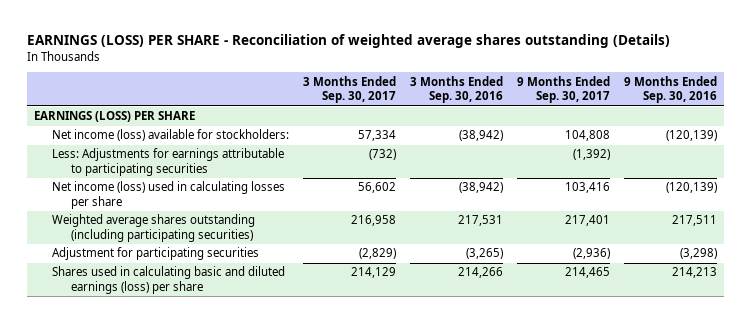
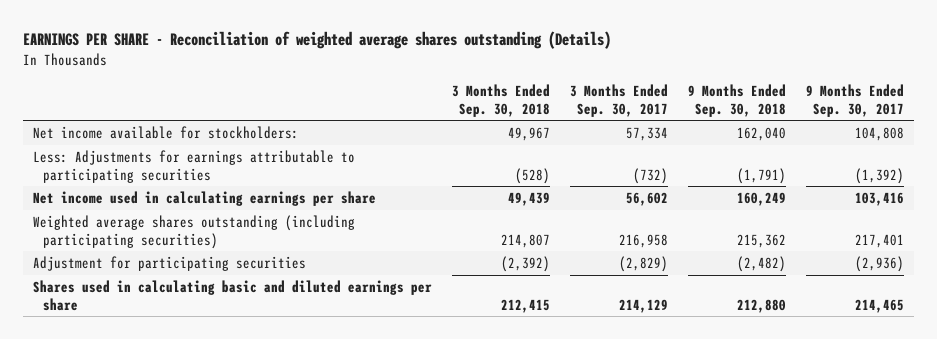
[27,34,671,49] EARNINGS (LOSS) PER SHARE - Reconciliation of weighted average shares outstanding (Details) -> [23,31,612,50] EARNINGS PER SHARE - Reconciliation of weighted average shares outstanding (Details)
[410,75,504,104] 3 Months Ended Sep. 30, 2016 -> none
[624,75,718,104] 9 Months Ended Sep. 30, 2016 -> none
none -> [451,83,550,117] 3 Months Ended Sep. 30, 2018
none -> [687,83,786,117] 9 Months Ended Sep. 30, 2018
[34,111,196,123] EARNINGS (LOSS) PER SHARE -> none
[52,129,290,142] Net income (loss) available for stockholders: -> [33,125,300,139] Net income available for stockholders:
[52,181,286,210] Net income (loss) used in calculating losses per share -> [33,190,377,206] Net income used in calculating earnings per share
[52,266,286,295] Shares used in calculating basic and diluted earnings (loss) per share -> [33,279,433,311] Shares used in calculating basic and diluted earnings per share

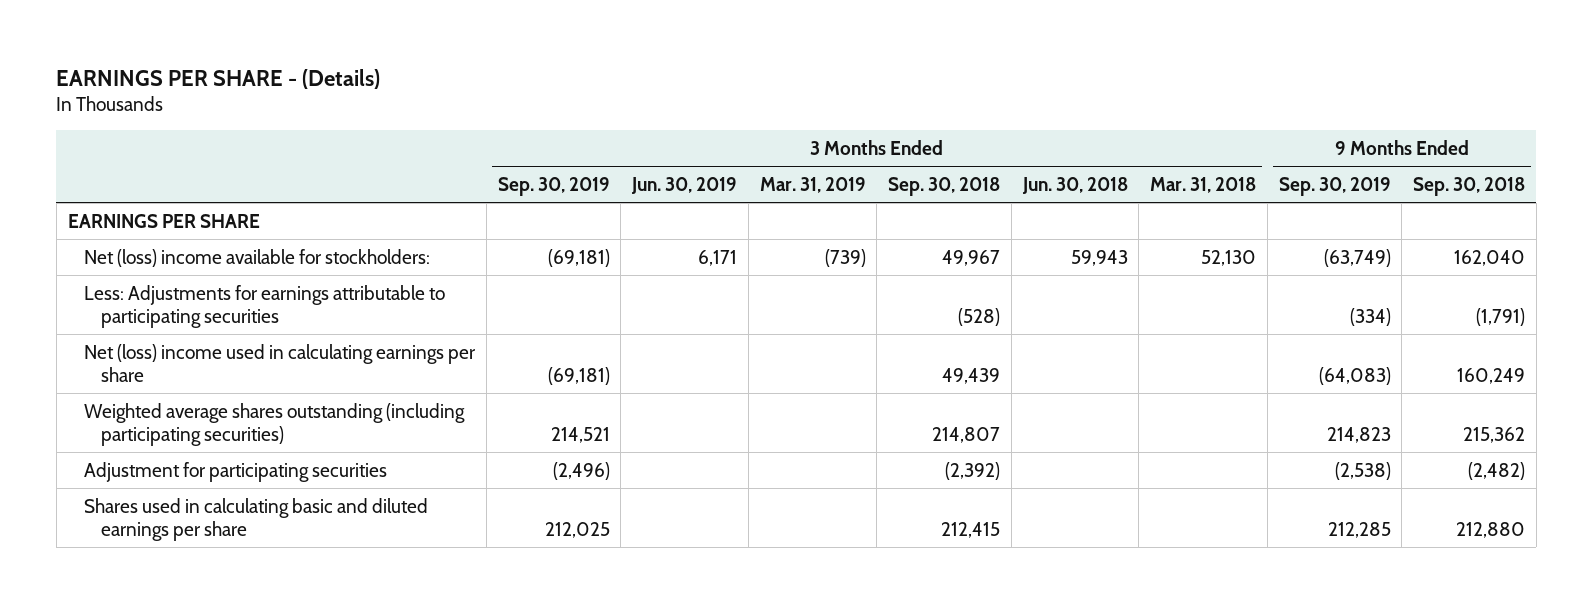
[23,31,612,50] EARNINGS PER SHARE - Reconciliation of weighted average shares outstanding (Details) -> [56,68,381,89] EARNINGS PER SHARE - (Details)
[569,83,668,117] 3 Months Ended Sep. 30, 2017 -> none
[805,83,904,117] 9 Months Ended Sep. 30, 2017 -> none
none -> [497,176,610,196] Sep. 30, 2019
none -> [631,176,738,194] Jun. 30, 2019
none -> [759,176,866,193] Mar. 31, 2019
none -> [1021,176,1128,194] Jun. 30, 2018
none -> [1150,176,1257,193] Mar. 31, 2018
none -> [1278,176,1391,196] Sep. 30, 2019
none -> [67,213,260,228] EARNINGS PER SHARE
[33,125,300,139] Net income available for stockholders: -> [84,248,431,267] Net (loss) income available for stockholders:
[33,190,377,206] Net income used in calculating earnings per share -> [84,343,477,382] Net (loss) income used in calculating earnings per share

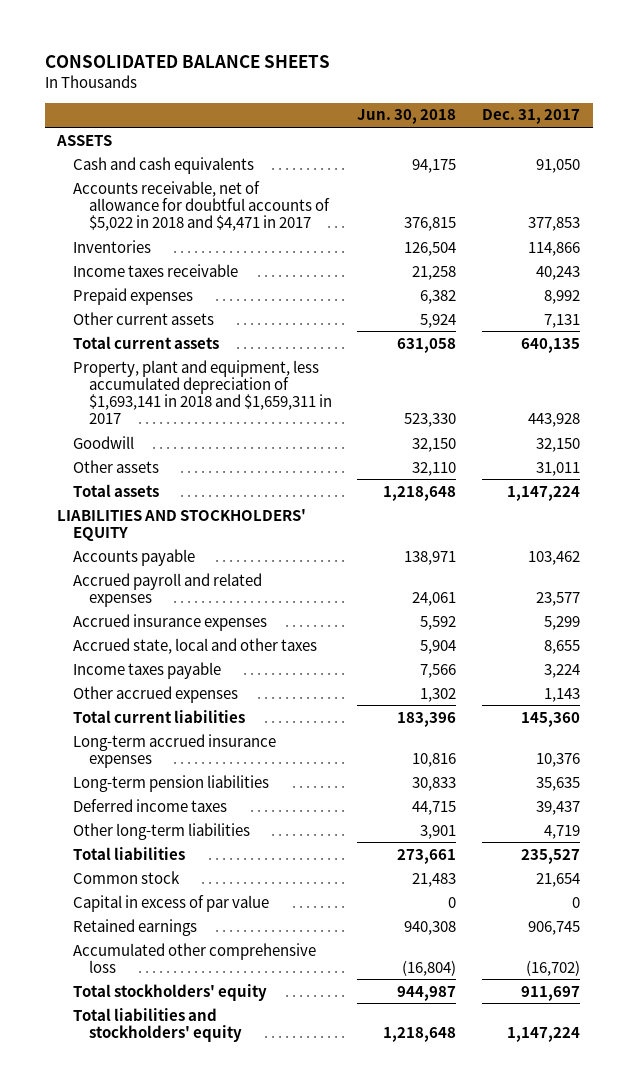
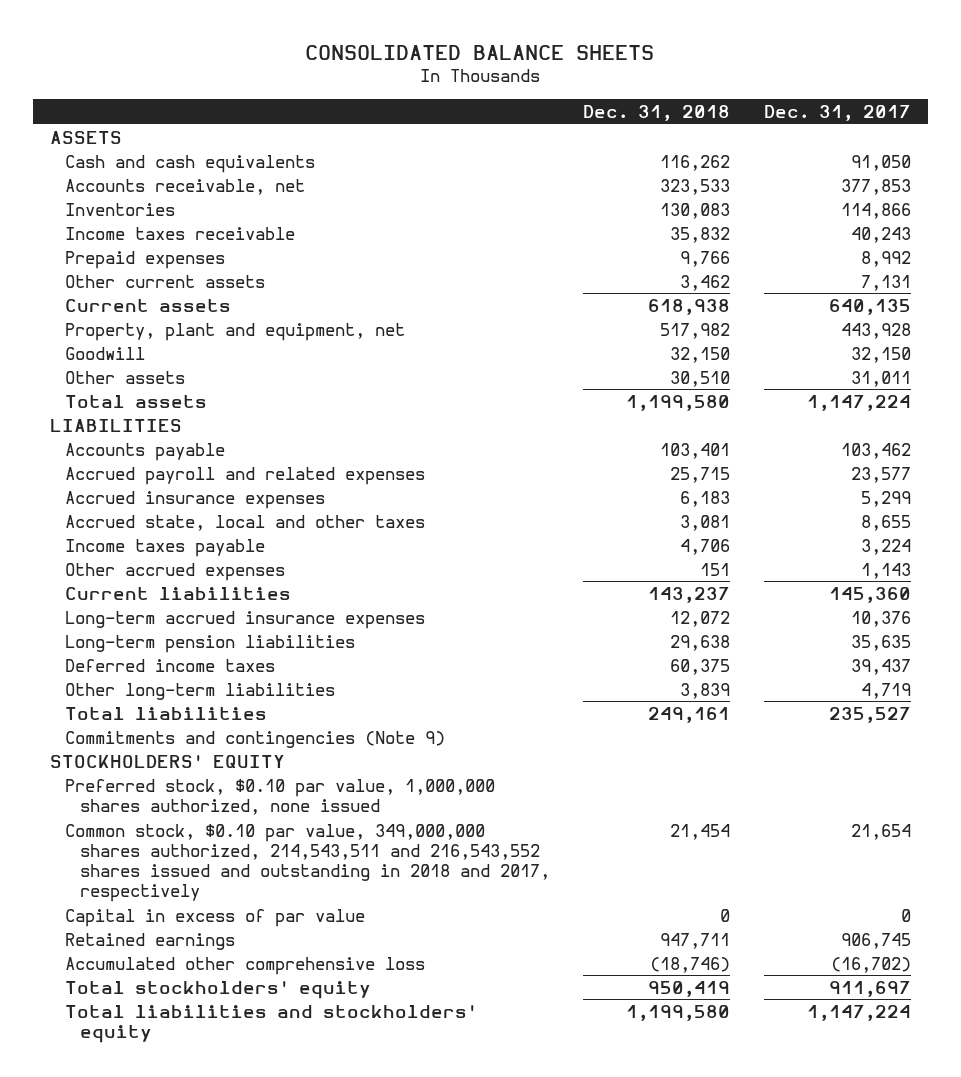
[357,109,457,125] Jun. 30, 2018 -> none
none -> [583,105,731,122] Dec. 31, 2018
[73,180,330,231] Accounts receivable, net of allowance for doubtful accounts of $5,022 in 2018 and $4,471 in 2017 -> [64,178,305,195] Accounts receivable, net
[73,335,220,349] Total current assets -> [64,298,231,312] Current assets
[73,359,332,425] Property, plant and equipment, less accumulated depreciation of $1,693,141 in 2018 and $1,659,311 in 2017 -> [64,322,405,341] Property, plant and equipment, net
[57,508,307,541] LIABILITIES AND STOCKHOLDERS' EQUITY -> none
none -> [50,418,183,432] LIABILITIES
[73,709,246,723] Total current liabilities -> [64,586,291,600] Current liabilities
none -> [64,730,445,748] Commitments and contingencies (Note 9)
none -> [50,754,286,768] STOCKHOLDERS' EQUITY
none -> [64,778,495,815] Preferred stock, $0.10 par value, 1,000,000 shares authorized, none issued
[73,870,181,884] Common stock -> [64,823,550,903] Common stock, $0.10 par value, 349,000,000 shares authorized, 214,543,511 and 216,543,552 shares issued and outstanding in 2018 and 2017, respectively

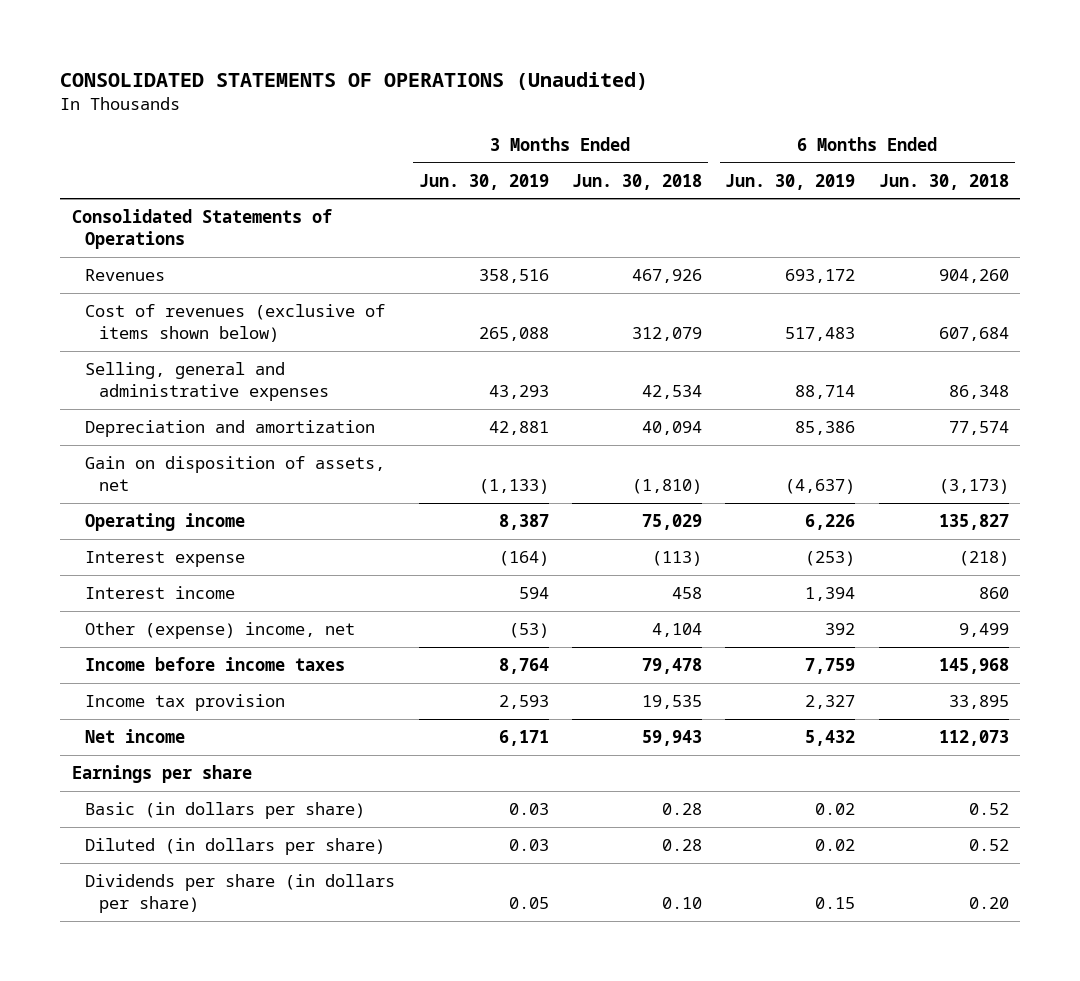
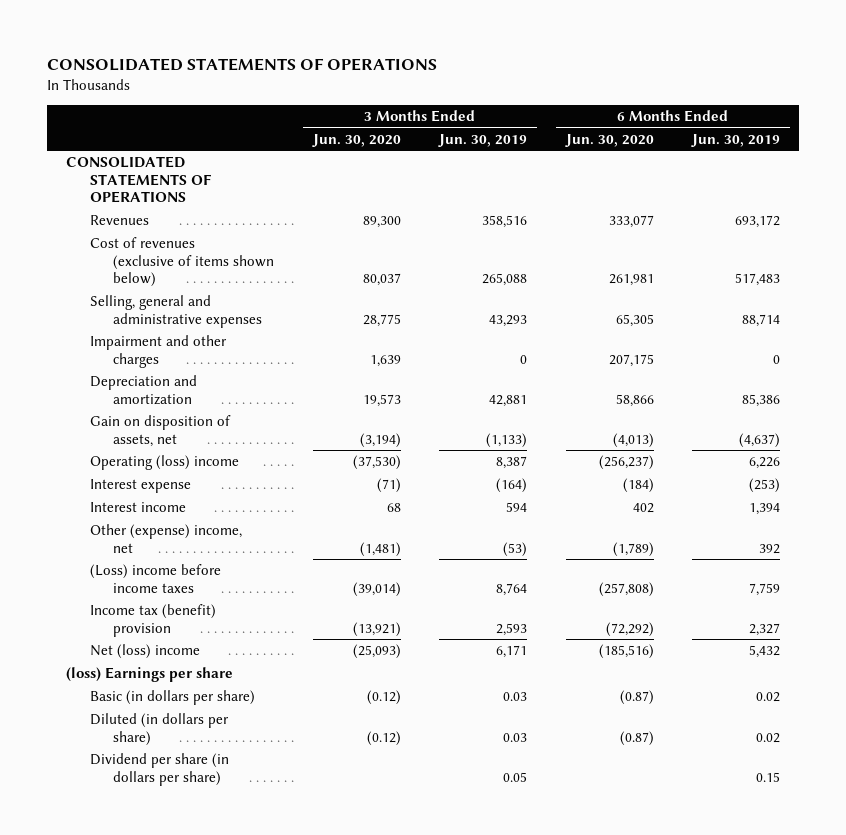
[59,71,648,90] CONSOLIDATED STATEMENTS OF OPERATIONS (Unaudited) -> [46,57,437,71] CONSOLIDATED STATEMENTS OF OPERATIONS
[571,173,702,190] Jun. 30, 2018 -> none
[878,173,1009,190] Jun. 30, 2018 -> none
none -> [311,133,401,147] Jun. 30, 2020
none -> [564,133,654,147] Jun. 30, 2020
[71,208,332,250] Consolidated Statements of Operations -> [65,156,211,204] CONSOLIDATED STATEMENTS OF OPERATIONS
none -> [89,335,227,368] Impairment and other charges
[85,512,246,531] Operating income -> [89,455,239,471] Operating (loss) income
[85,656,346,671] Income before income taxes -> [89,564,221,593] (Loss) income before income taxes
[85,693,286,711] Income tax provision -> [89,604,216,637] Income tax (benefit) provision
[85,728,186,743] Net income -> [89,644,200,660] Net (loss) income
[71,764,252,783] Earnings per share -> [65,667,233,683] (loss) Earnings per share
[85,873,396,914] Dividends per share (in dollars per share) -> [89,753,229,786] Dividend per share (in dollars per share)

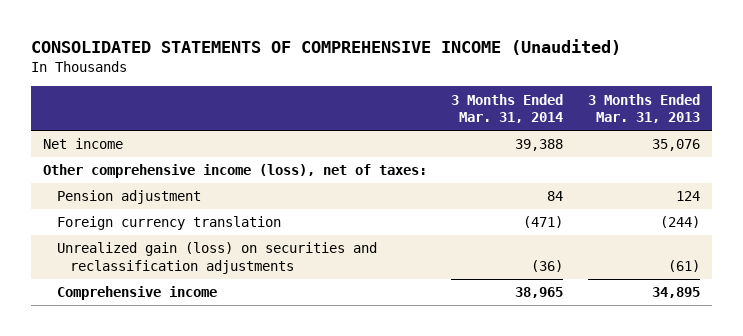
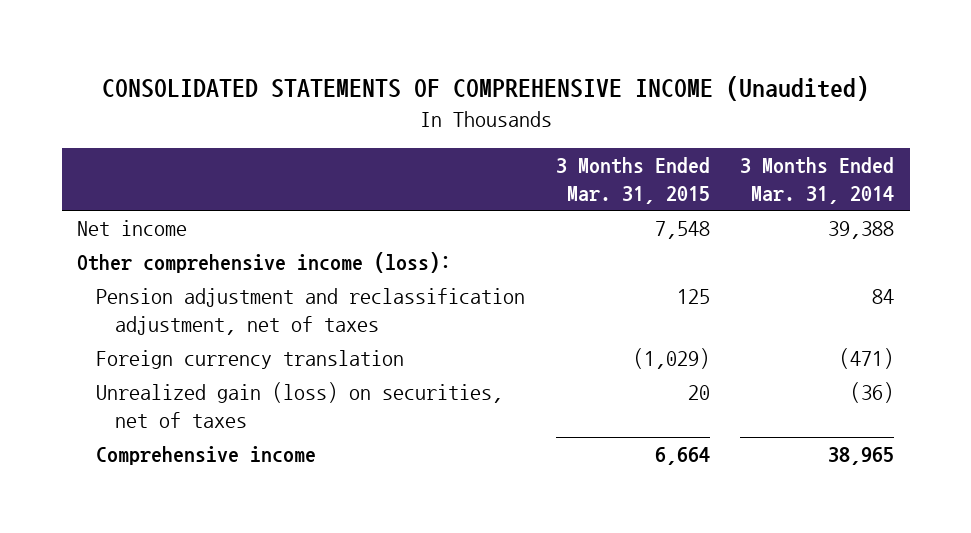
[587,93,700,124] 3 Months Ended Mar. 31, 2013 -> none
none -> [555,157,710,205] 3 Months Ended Mar. 31, 2015
[42,164,427,179] Other comprehensive income (loss), net of taxes: -> [77,252,452,274] Other comprehensive income (loss):
[56,190,201,205] Pension adjustment -> [96,288,526,336] Pension adjustment and reclassification adjustment, net of taxes
[56,242,377,275] Unrealized gain (loss) on securities and reclassification adjustments -> [96,382,504,429] Unrealized gain (loss) on securities, net of taxes

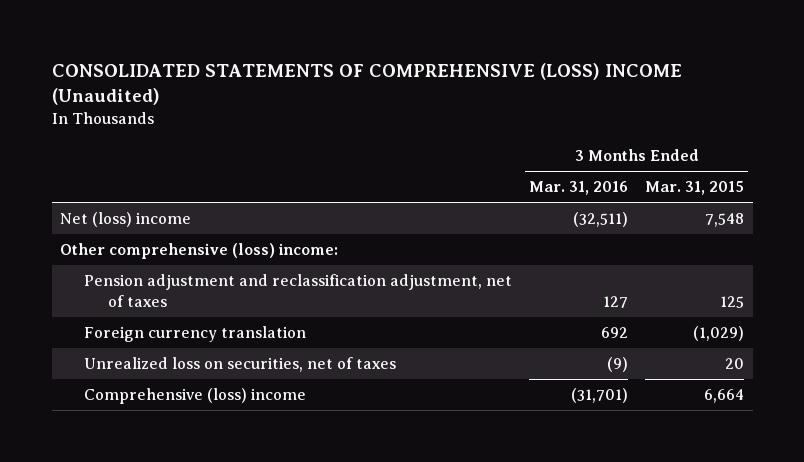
[101,76,869,102] CONSOLIDATED STATEMENTS OF COMPREHENSIVE INCOME (Unaudited) -> [51,62,682,105] CONSOLIDATED STATEMENTS OF COMPREHENSIVE (LOSS) INCOME (Unaudited)
[740,157,895,205] 3 Months Ended Mar. 31, 2014 -> none
none -> [529,181,629,196] Mar. 31, 2016
[77,220,188,237] Net income -> [60,212,192,228] Net (loss) income
[77,252,452,274] Other comprehensive income (loss): -> [60,243,339,260] Other comprehensive (loss) income:
[96,382,504,429] Unrealized gain (loss) on securities, net of taxes -> [84,357,397,373] Unrealized loss on securities, net of taxes
[96,446,317,466] Comprehensive income -> [84,388,307,405] Comprehensive (loss) income

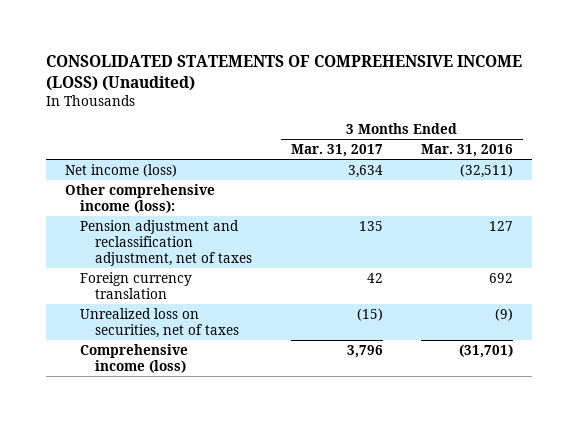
[51,62,682,105] CONSOLIDATED STATEMENTS OF COMPREHENSIVE (LOSS) INCOME (Unaudited) -> [45,54,522,91] CONSOLIDATED STATEMENTS OF COMPREHENSIVE INCOME (LOSS) (Unaudited)
[645,181,745,196] Mar. 31, 2015 -> none
none -> [290,144,383,158] Mar. 31, 2017
[60,212,192,228] Net (loss) income -> [65,163,178,177] Net income (loss)
[60,243,339,260] Other comprehensive (loss) income: -> [65,183,216,214] Other comprehensive income (loss):
[84,388,307,405] Comprehensive (loss) income -> [80,343,189,374] Comprehensive income (loss)

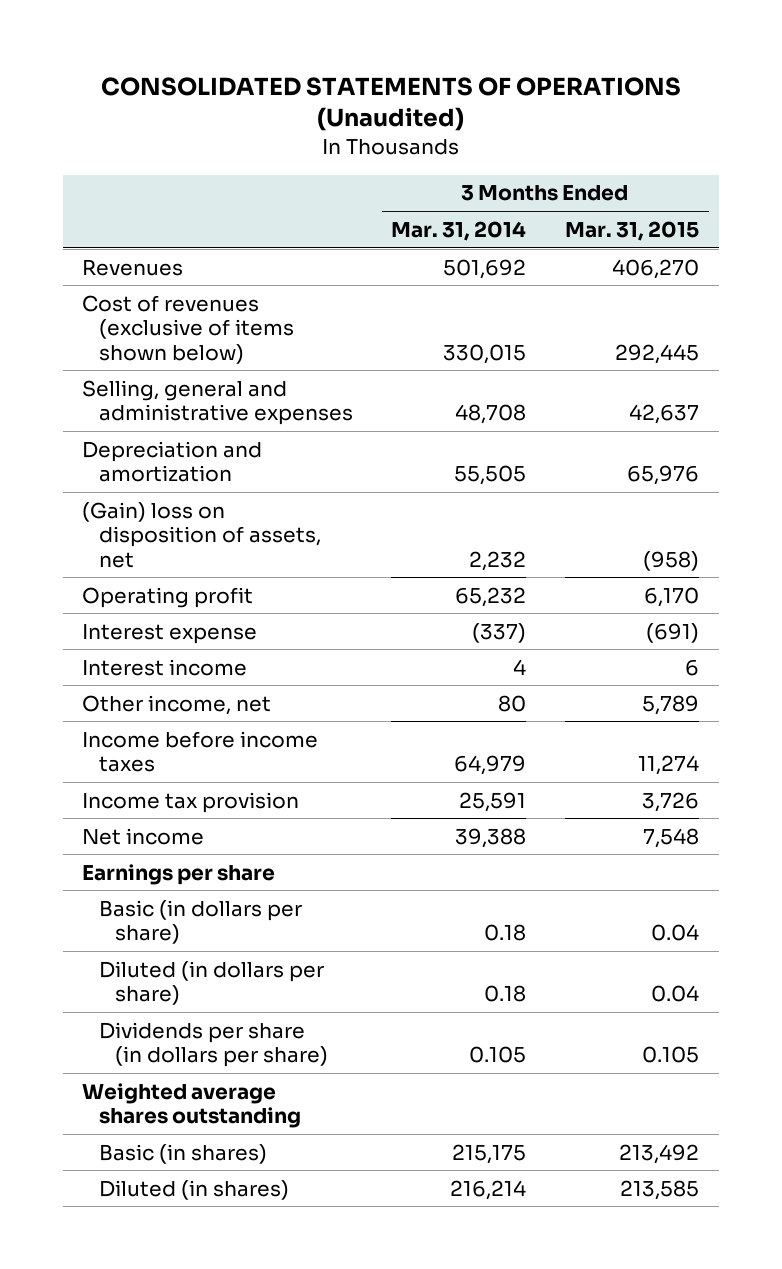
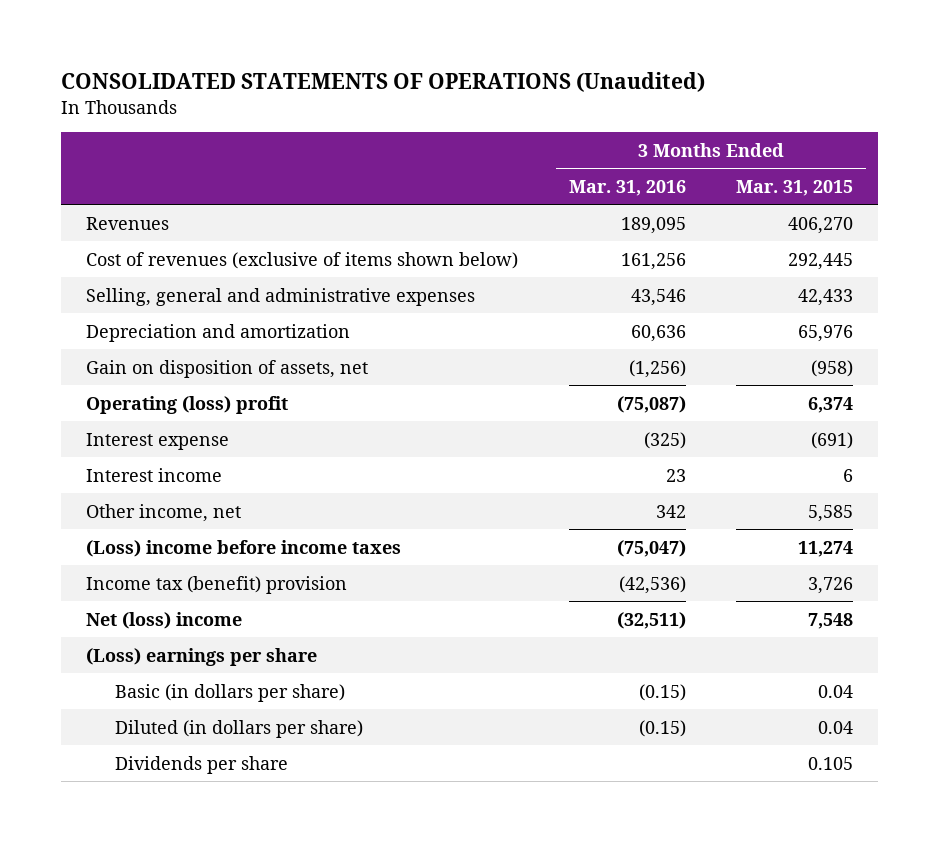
[391,220,527,241] Mar. 31, 2014 -> none
none -> [568,179,686,196] Mar. 31, 2016
[629,404,700,425] 42,637 -> [798,288,854,306] 42,433
[82,501,321,568] (Gain) loss on disposition of assets, net -> [86,359,369,378] Gain on disposition of assets, net
[82,586,254,608] Operating profit -> [86,395,289,414] Operating (loss) profit
[644,586,700,607] 6,170 -> [808,396,854,413] 6,374
[642,694,700,715] 5,789 -> [808,504,854,522] 5,585
[82,730,319,773] Income before income taxes -> [86,539,402,557] (Loss) income before income taxes
[82,791,300,813] Income tax provision -> [86,575,348,594] Income tax (benefit) provision
[82,827,205,845] Net income -> [86,611,243,629] Net (loss) income
[82,863,276,885] Earnings per share -> [86,647,318,666] (Loss) earnings per share
[82,1082,301,1129] Weighted average shares outstanding -> none
[98,1143,267,1164] Basic (in shares) -> none
[98,1179,289,1200] Diluted (in shares) -> none
[98,1021,329,1068] Dividends per share (in dollars per share) -> [115,755,289,774] Dividends per share

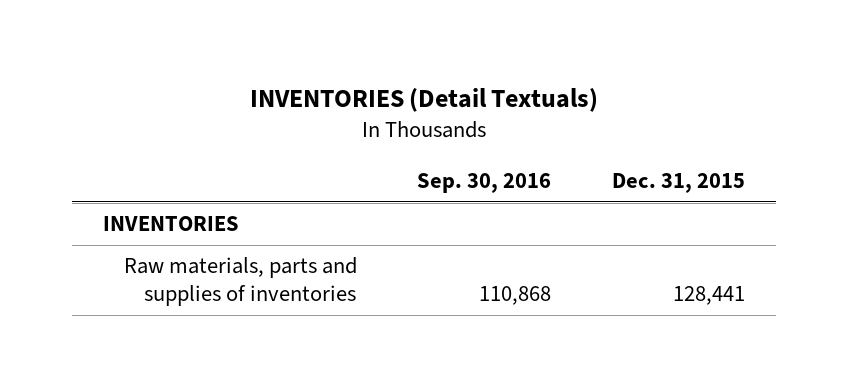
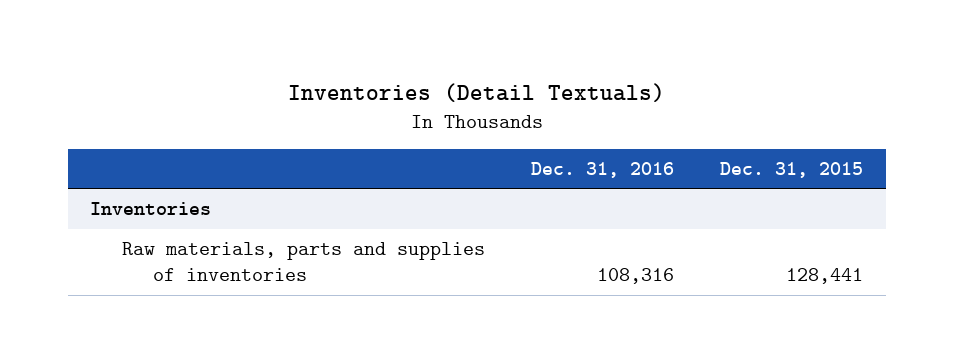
[250,88,599,113] INVENTORIES (Detail Textuals) -> [287,82,665,102] Inventories (Detail Textuals)
[417,173,552,194] Sep. 30, 2016 -> none
none -> [530,162,674,179] Dec. 31, 2016
[102,216,239,232] INVENTORIES -> [90,202,212,216] Inventories

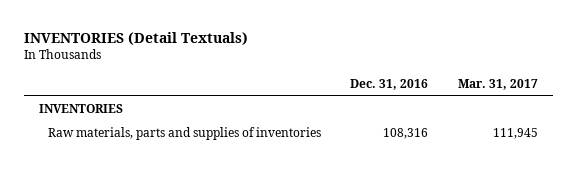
[287,82,665,102] Inventories (Detail Textuals) -> [24,31,249,45] INVENTORIES (Detail Textuals)
[719,162,863,179] Dec. 31, 2015 -> none
none -> [457,78,538,90] Mar. 31, 2017
[90,202,212,216] Inventories -> [38,104,123,114] INVENTORIES

